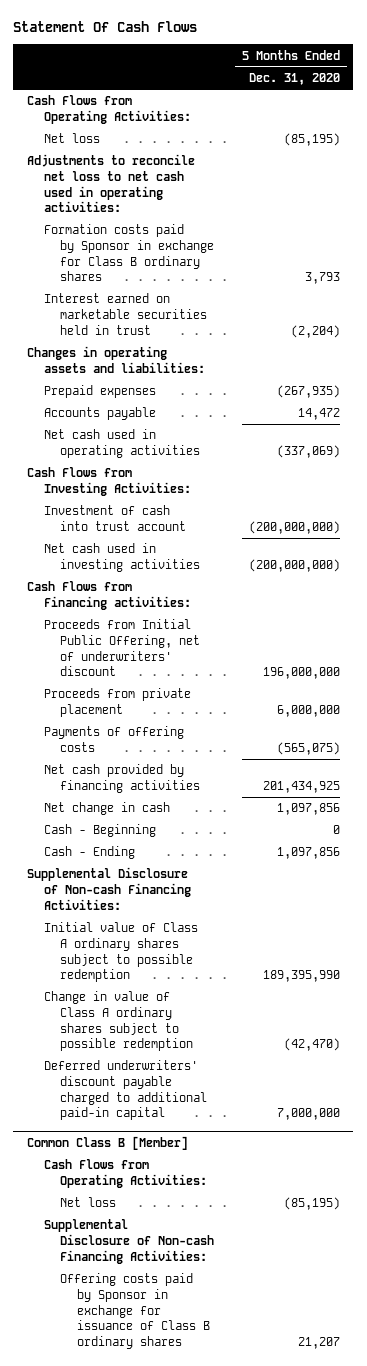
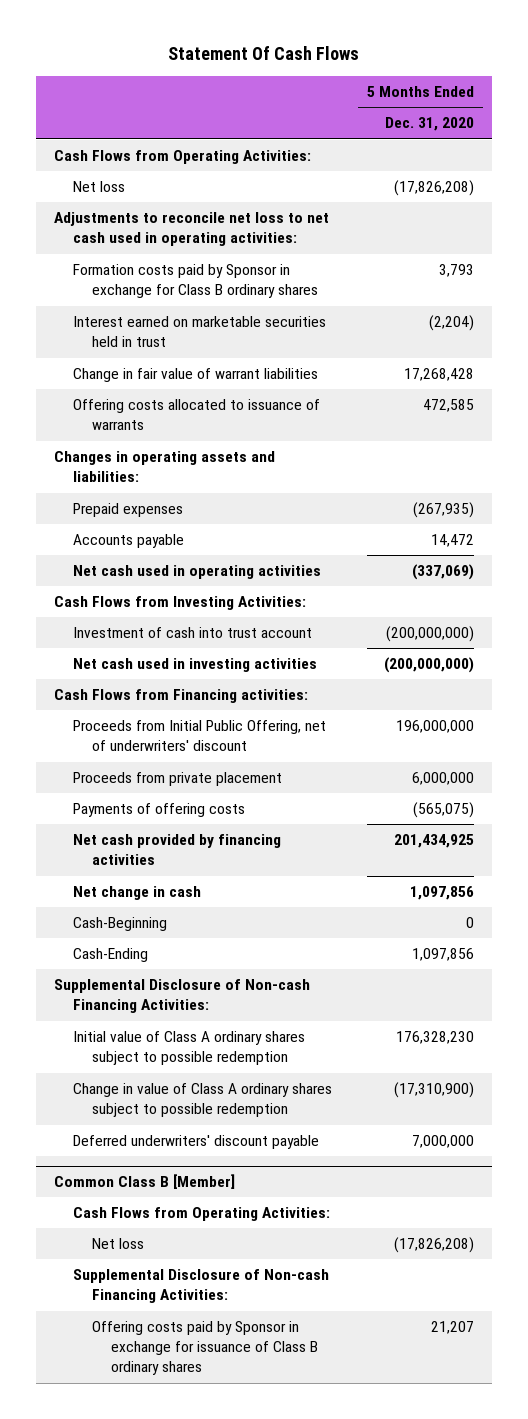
[283,133,340,147] (85,195) -> [394,180,475,197] (17,826,208)
none -> [72,368,318,383] Change in fair value of warrant liabilities
none -> [72,399,320,431] Offering costs allocated to issuance of warrants
[43,824,156,838] Cash - Beginning -> [72,917,167,932] Cash-Beginning
[43,846,135,860] Cash - Ending -> [72,948,148,963] Cash-Ending
[43,1060,208,1121] Deferred underwriters' discount payable charged to additional paid-in capital -> none
[262,970,340,983] 189,395,990 -> [396,1031,475,1045] 176,328,230
[283,1038,340,1052] (42,470) -> [394,1082,475,1099] (17,310,900)
none -> [72,1135,319,1150] Deferred underwriters' discount payable
[283,1197,340,1211] (85,195) -> [394,1237,475,1254] (17,826,208)

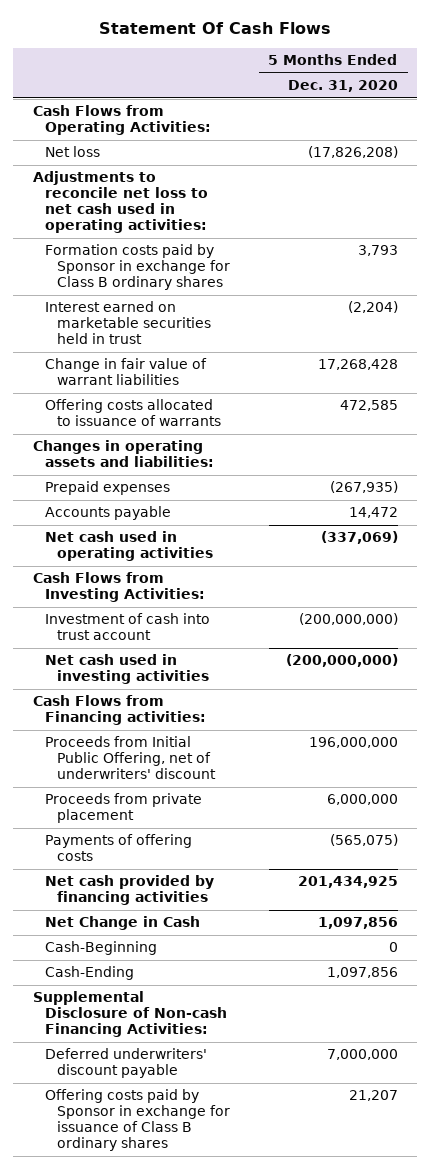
[72,886,201,901] Net change in cash -> [44,916,200,931] Net Change in Cash
[72,1031,305,1066] Initial value of Class A ordinary shares subject to possible redemption -> none
[72,1083,332,1118] Change in value of Class A ordinary shares subject to possible redemption -> none
[53,1174,235,1190] Common Class B [Member] -> none
[72,1207,330,1222] Cash Flows from Operating Activities: -> none
[91,1238,144,1250] Net loss -> none
[72,1269,329,1304] Supplemental Disclosure of Non-cash Financing Activities: -> none

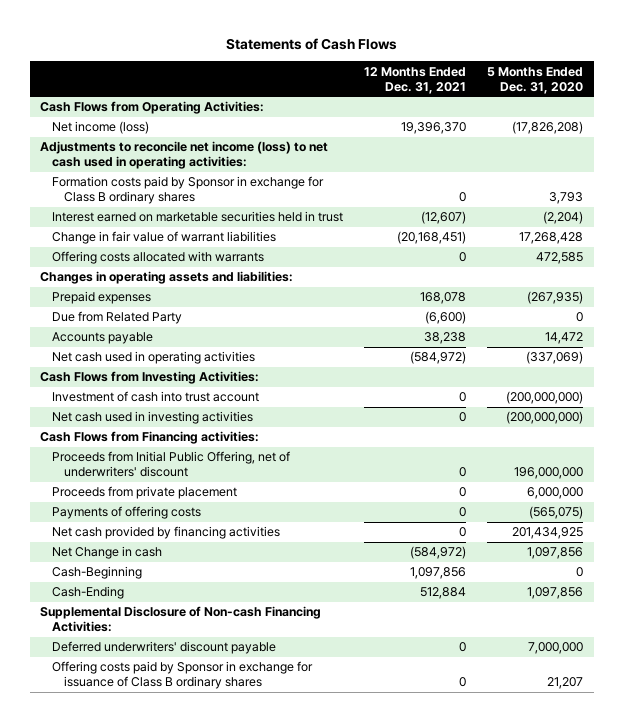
[99,22,332,35] Statement Of Cash Flows -> [225,38,397,51] Statements of Cash Flows
none -> [364,66,467,94] 12 Months Ended Dec. 31, 2021
[44,146,100,158] Net loss -> [52,121,150,135] Net income (loss)
[32,171,208,234] Adjustments to reconcile net loss to net cash used in operating activities: -> [40,141,329,170] Adjustments to reconcile net income (loss) to net cash used in operating activities:
[44,399,222,427] Offering costs allocated to issuance of warrants -> [52,251,265,265] Offering costs allocated with warrants
none -> [52,311,183,325] Due from Related Party
[44,916,200,931] Net Change in Cash -> [52,546,163,560] Net Change in cash

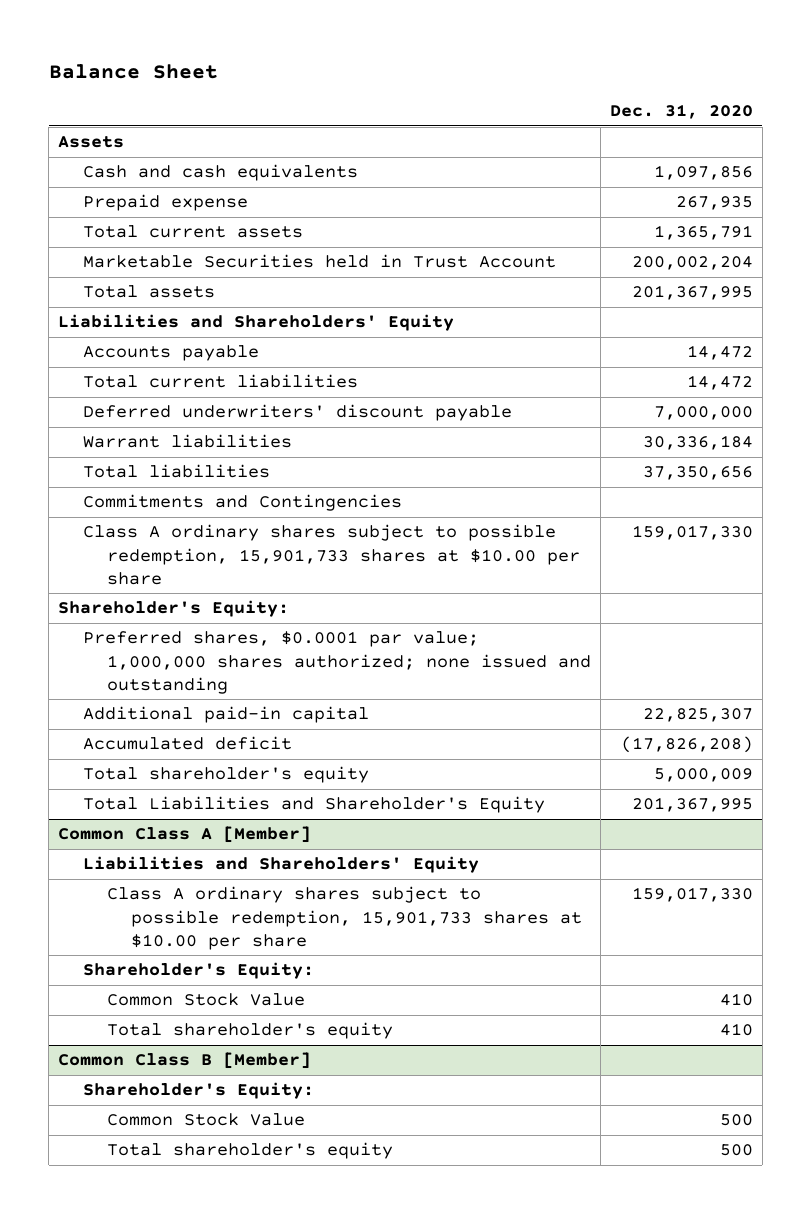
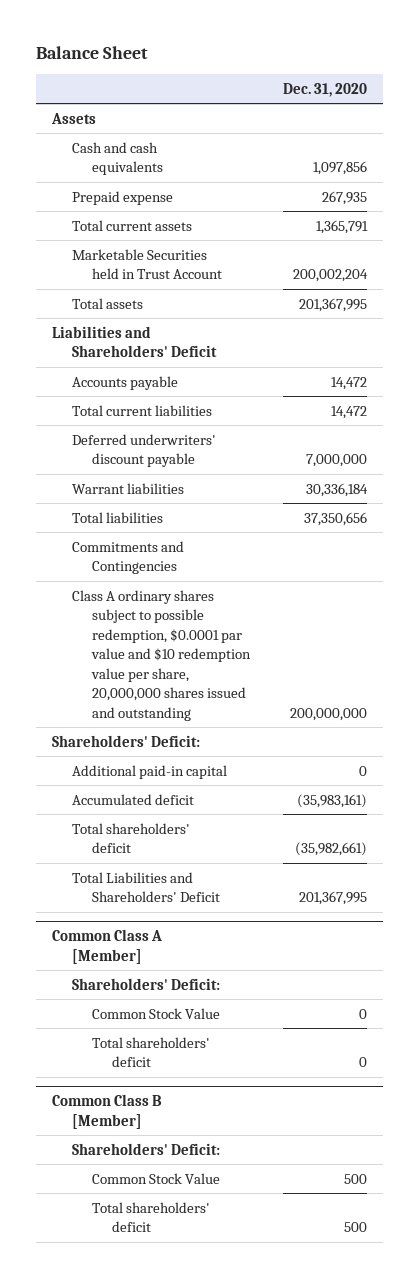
[58,314,455,332] Liabilities and Shareholders' Equity -> [52,325,217,358] Liabilities and Shareholders' Deficit
[82,631,591,694] Preferred shares, $0.0001 par value; 1,000,000 shares authorized; none issued and outstanding -> none
[82,524,580,585] Class A ordinary shares subject to possible redemption, 15,901,733 shares at $10.00 per share -> [71,589,251,721] Class A ordinary shares subject to possible redemption, $0.0001 par value and $10 redemption value per share, 20,000,000 shares issued and outstanding
[631,525,753,541] 159,017,330 -> [289,707,367,721] 200,000,000
[58,600,290,618] Shareholder's Equity: -> [52,734,201,747] Shareholders' Deficit:
[642,708,753,723] 22,825,307 -> [358,765,367,776] 0
[620,736,753,754] (17,826,208) -> [296,793,367,808] (35,983,161)
[82,766,369,784] Total shareholder's equity -> [71,822,190,854] Total shareholders' deficit
[653,768,753,783] 5,000,009 -> [294,842,367,857] (35,982,661)
[82,796,545,814] Total Liabilities and Shareholder's Equity -> [71,871,220,903] Total Liabilities and Shareholders' Deficit
[82,856,479,874] Liabilities and Shareholders' Equity -> none
[106,886,582,950] Class A ordinary shares subject to possible redemption, 15,901,733 shares at $10.00 per share -> none
[82,962,314,980] Shareholder's Equity: -> [71,977,220,990] Shareholders' Deficit:
[719,993,753,1007] 410 -> [358,1008,367,1019] 0
[106,1022,393,1040] Total shareholder's equity -> [91,1036,210,1068] Total shareholders' deficit
[719,1023,753,1037] 410 -> [358,1057,367,1068] 0
[82,1082,314,1100] Shareholder's Equity: -> [71,1142,220,1155] Shareholders' Deficit:
[106,1142,393,1160] Total shareholder's equity -> [91,1201,210,1233] Total shareholders' deficit

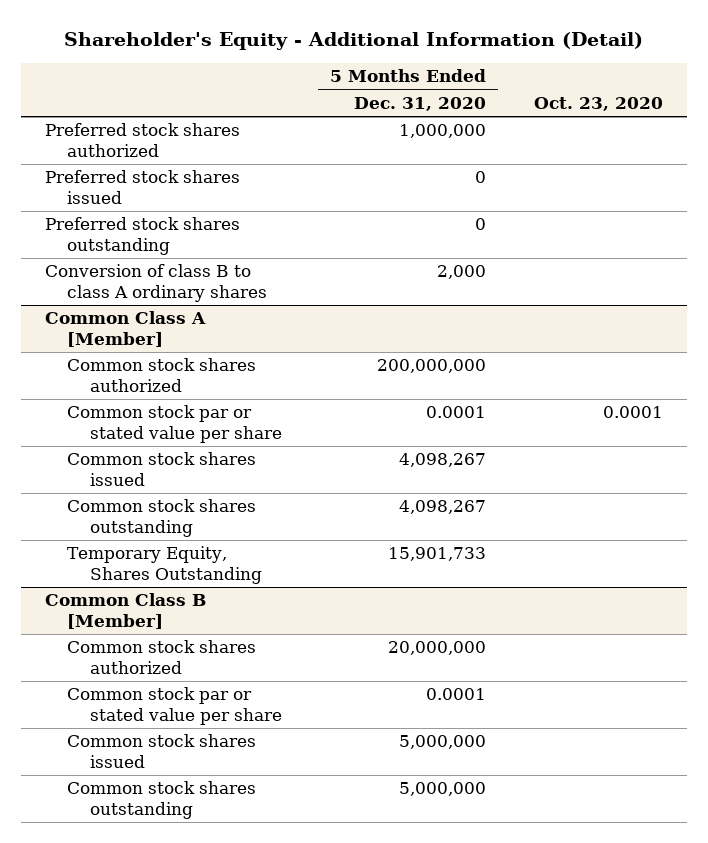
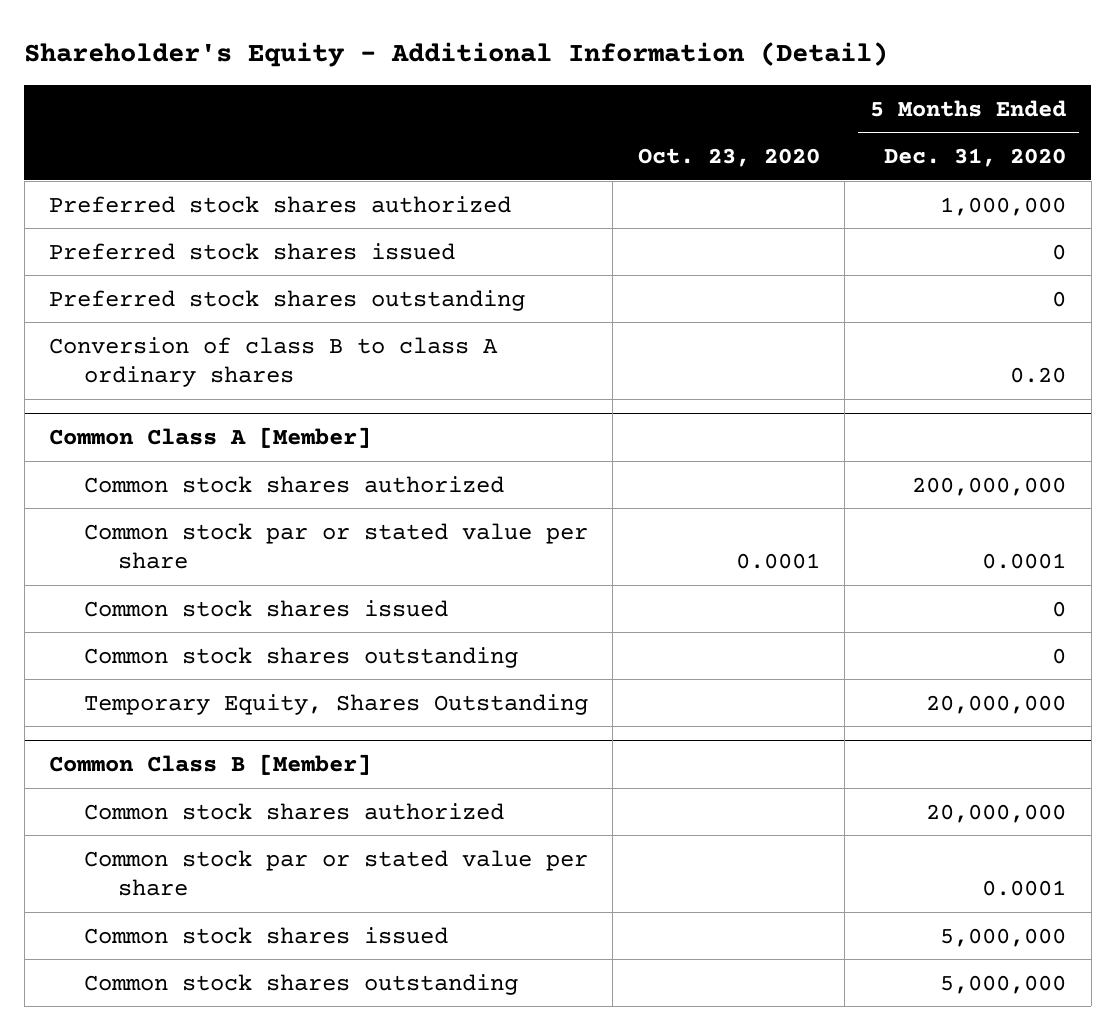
[436,265,486,280] 2,000 -> [1010,367,1067,384] 0.20
[398,453,486,468] 4,098,267 -> [1052,600,1067,617] 0
[398,500,486,515] 4,098,267 -> [1052,647,1067,664] 0
[387,547,486,562] 15,901,733 -> [926,694,1067,714] 20,000,000

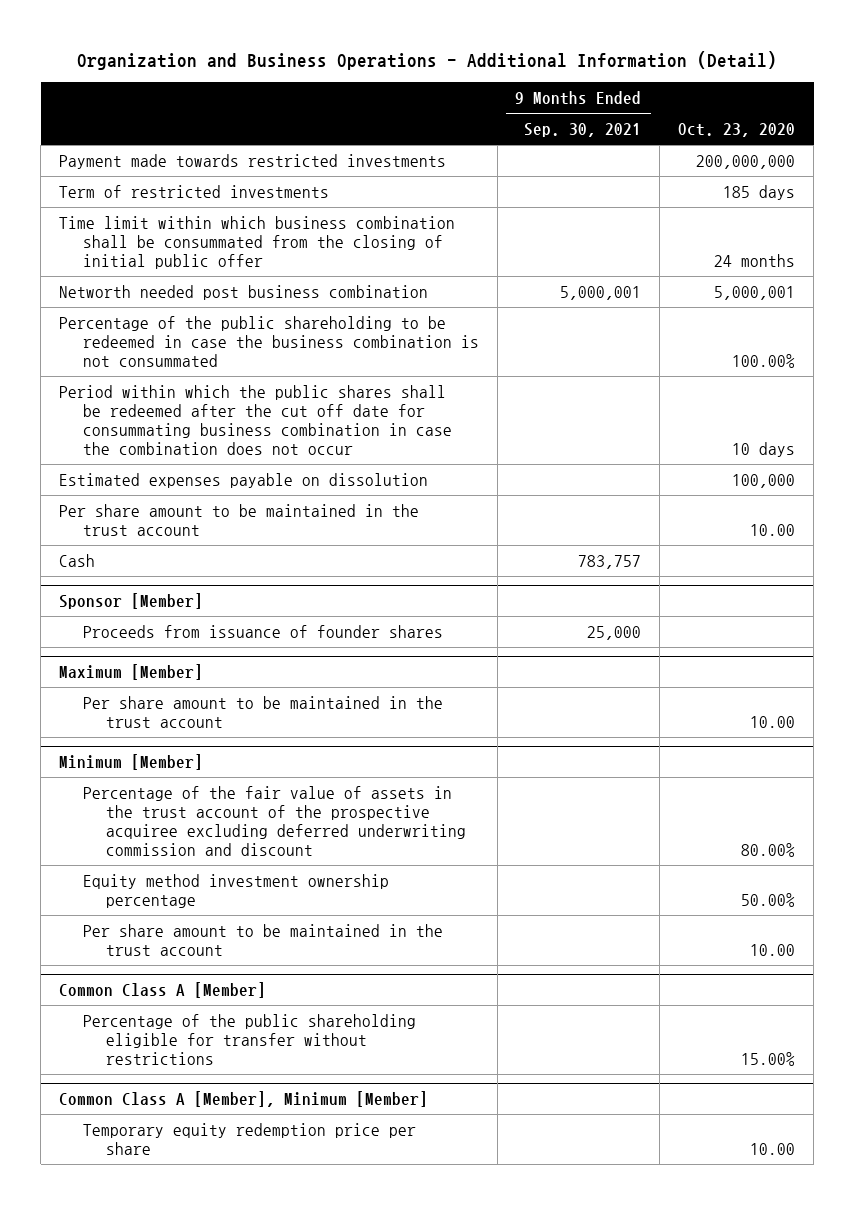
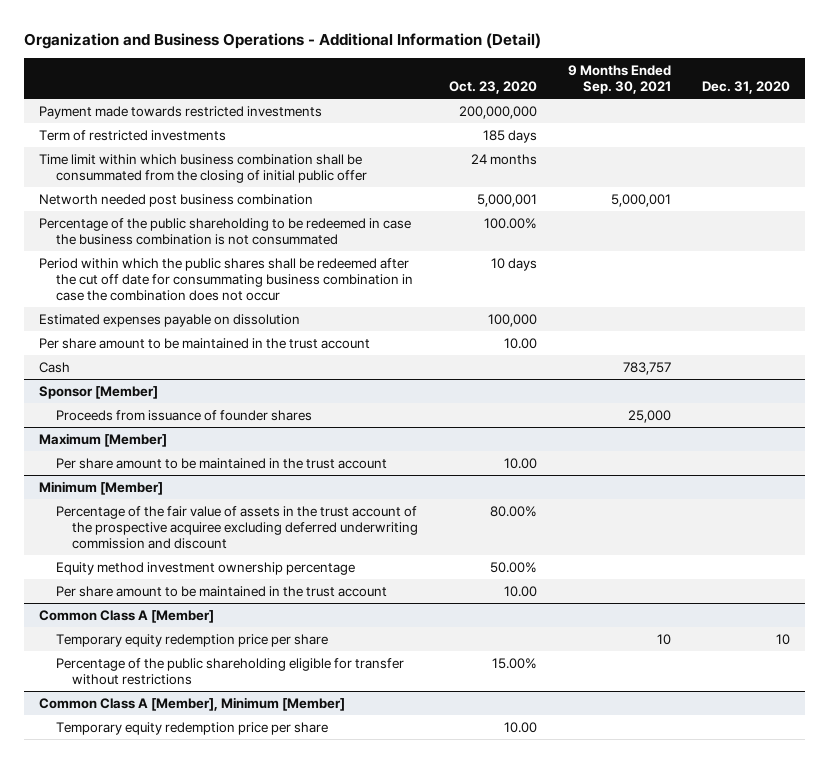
none -> [701,80,790,94] Dec. 31, 2020
none -> [55,633,328,647] Temporary equity redemption price per share

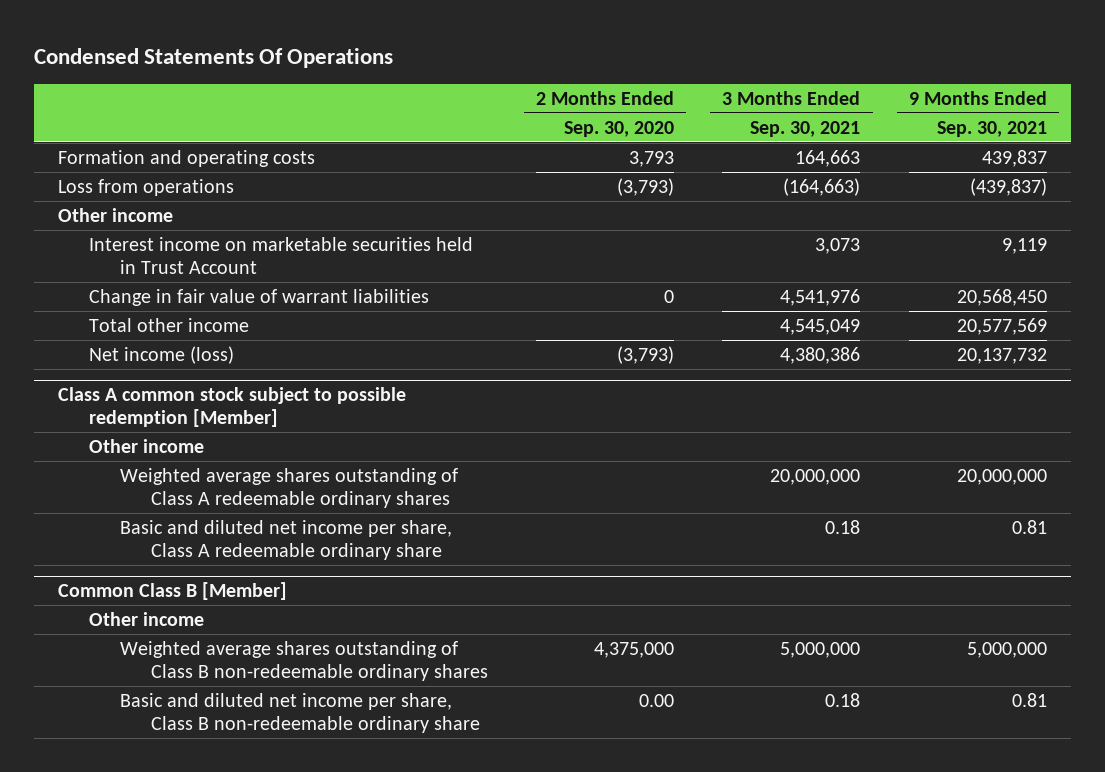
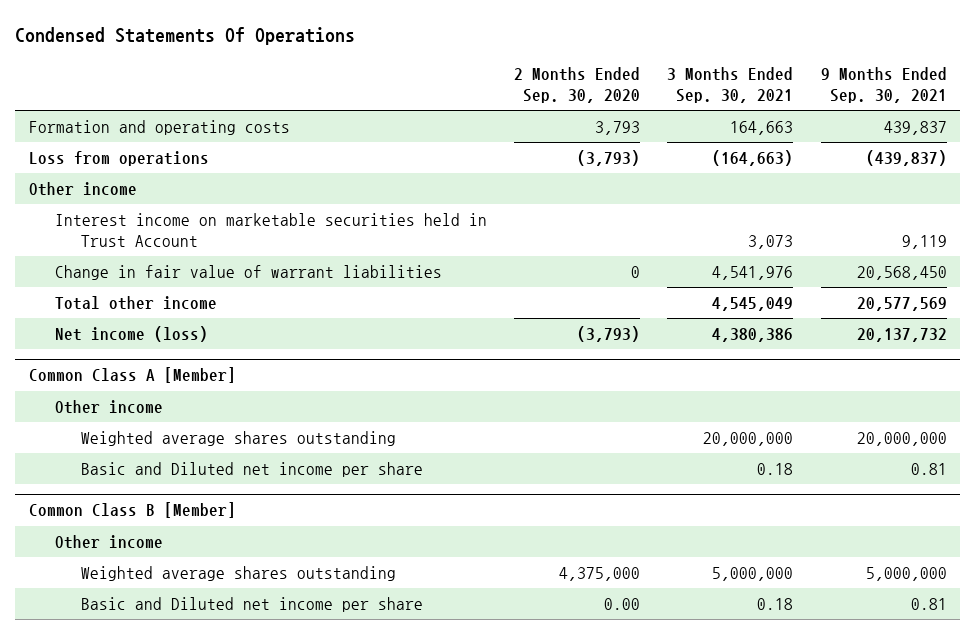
[58,387,407,427] Class A common stock subject to possible redemption [Member] -> none
none -> [28,367,236,384] Common Class A [Member]
[119,467,458,508] Weighted average shares outstanding of Class A redeemable ordinary shares -> none
none -> [80,431,396,447] Weighted average shares outstanding
[119,519,452,560] Basic and diluted net income per share, Class A redeemable ordinary share -> [80,462,423,478] Basic and Diluted net income per share
[119,640,488,681] Weighted average shares outstanding of Class B non-redeemable ordinary shares -> [80,566,396,582] Weighted average shares outstanding
[119,692,480,733] Basic and diluted net income per share, Class B non-redeemable ordinary share -> [80,597,423,613] Basic and Diluted net income per share

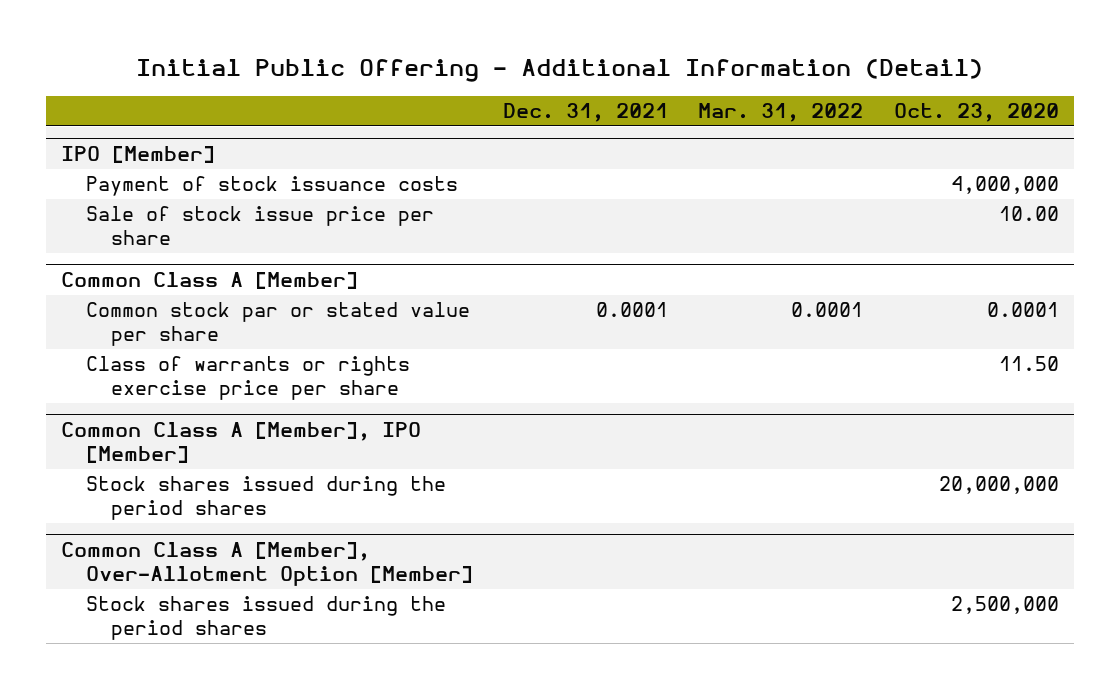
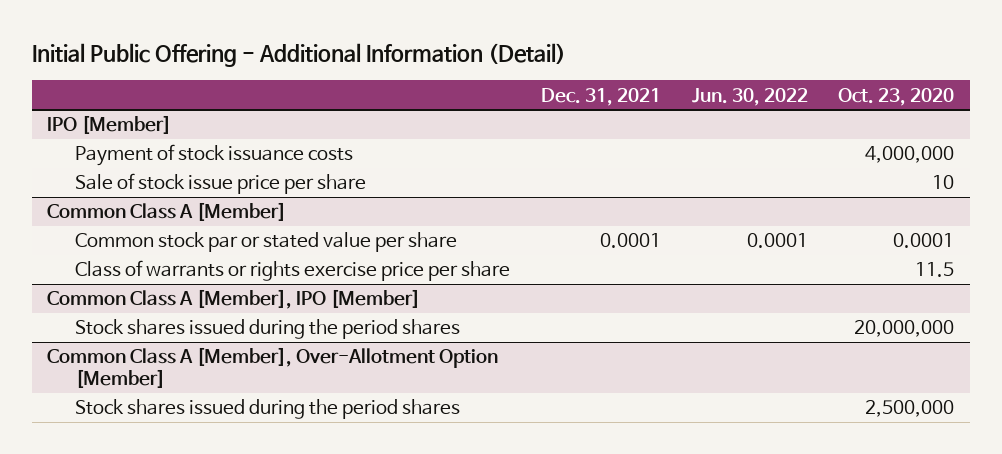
[698,103,864,123] Mar. 31, 2022 -> none
none -> [691,87,808,106] Jun. 30, 2022
[998,206,1059,222] 10.00 -> [932,175,955,190] 10
[998,356,1059,372] 11.50 -> [915,262,955,278] 11.5

